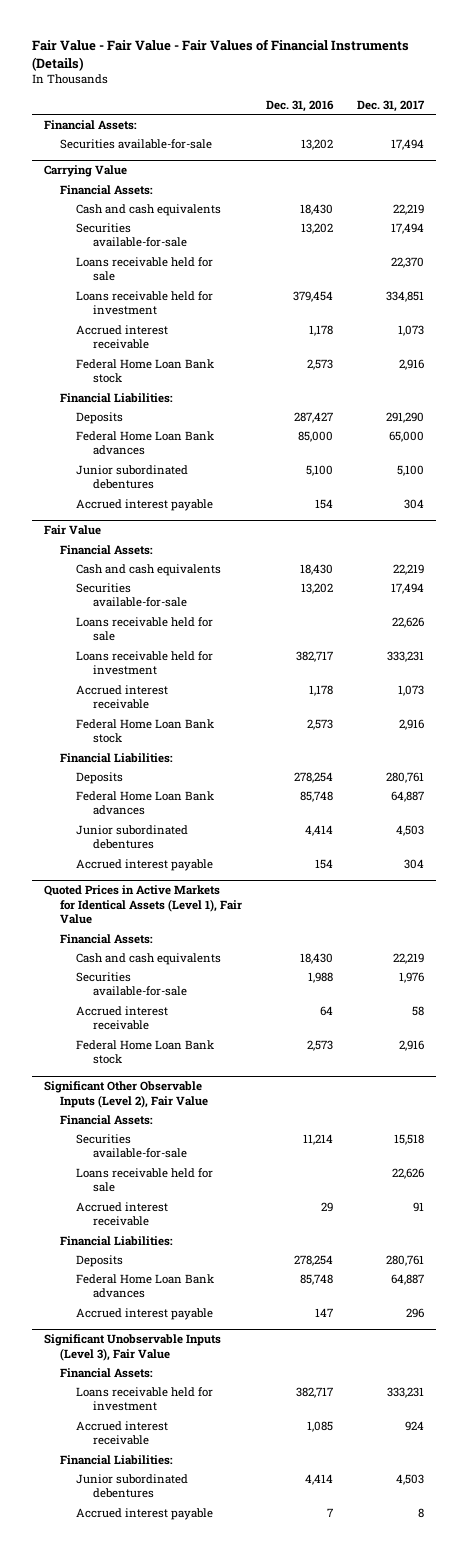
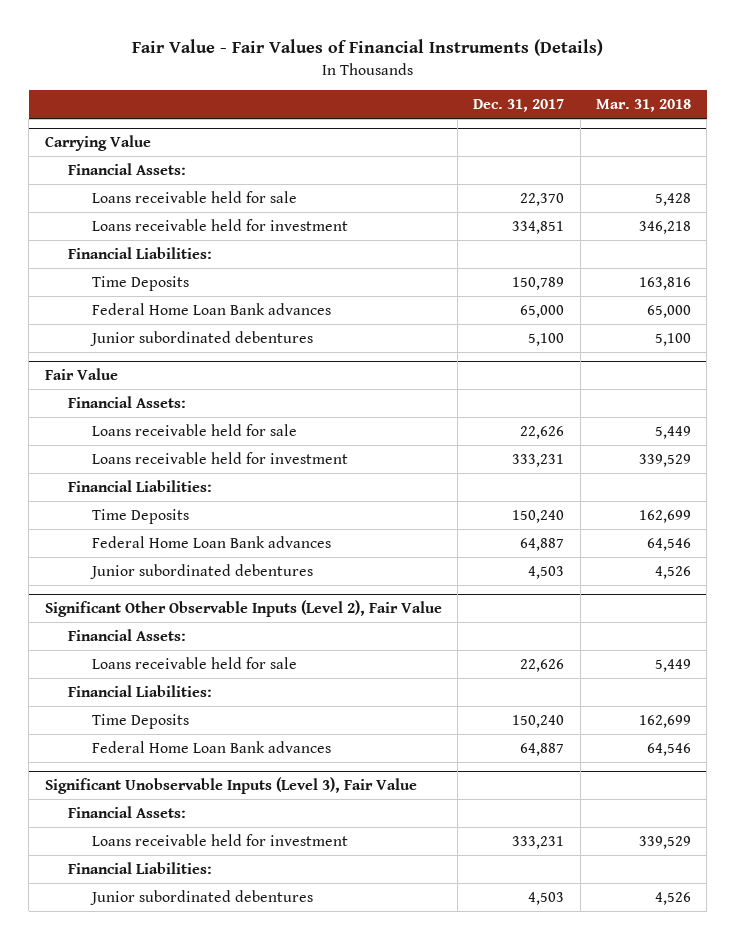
[32,39,410,71] Fair Value - Fair Value - Fair Values of Financial Instruments (Details) -> [131,39,603,57] Fair Value - Fair Values of Financial Instruments (Details)
[266,99,335,112] Dec. 31, 2016 -> none
none -> [596,99,692,113] Mar. 31, 2018
[44,119,138,130] Financial Assets: -> none
[60,138,213,149] Securities available-for-sale -> none
[76,203,222,216] Cash and cash equivalents -> none
[76,222,187,248] Securities available-for-sale -> none
[76,324,169,350] Accrued interest receivable -> none
[76,358,215,384] Federal Home Loan Bank stock -> none
[76,411,124,424] Deposits -> [91,275,189,291] Time Deposits
[386,411,425,423] 291,290 -> [512,276,565,290] 150,789
[76,498,214,511] Accrued interest payable -> none
[76,563,222,576] Cash and cash equivalents -> none
[76,582,187,608] Securities available-for-sale -> none
[76,684,169,710] Accrued interest receivable -> none
[76,718,215,744] Federal Home Loan Bank stock -> none
[76,771,124,784] Deposits -> [91,508,189,524] Time Deposits
[386,771,425,783] 280,761 -> [512,509,565,523] 150,240
[76,858,214,871] Accrued interest payable -> none
[44,885,243,925] Quoted Prices in Active Markets for Identical Assets (Level 1), Fair Value -> none
[60,933,154,944] Financial Assets: -> none
[76,952,222,965] Cash and cash equivalents -> none
[76,971,187,997] Securities available-for-sale -> none
[76,1005,169,1031] Accrued interest receivable -> none
[76,1039,215,1065] Federal Home Loan Bank stock -> none
[76,1133,187,1159] Securities available-for-sale -> none
[76,1201,169,1227] Accrued interest receivable -> none
[76,1254,124,1267] Deposits -> [91,713,189,729] Time Deposits
[386,1254,425,1266] 280,761 -> [512,714,565,728] 150,240
[76,1307,214,1320] Accrued interest payable -> none
[76,1420,169,1446] Accrued interest receivable -> none
[76,1507,214,1520] Accrued interest payable -> none

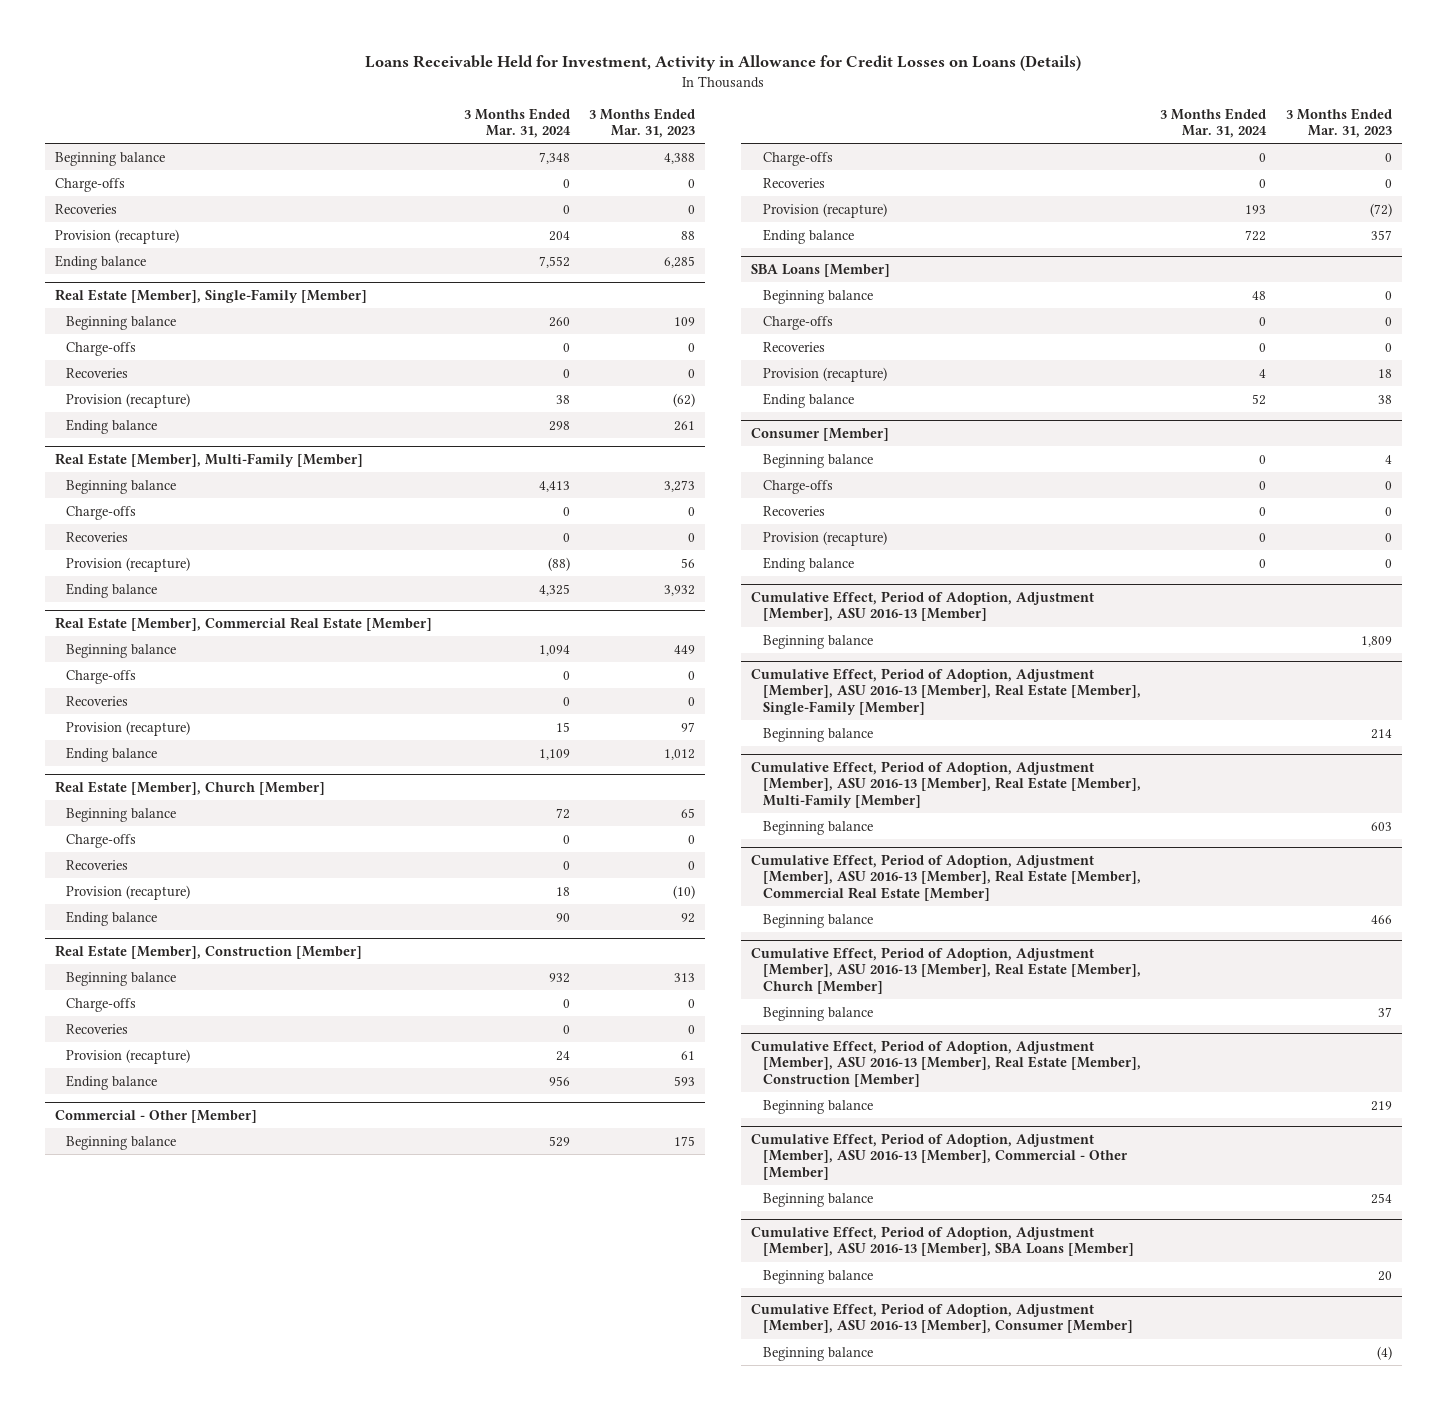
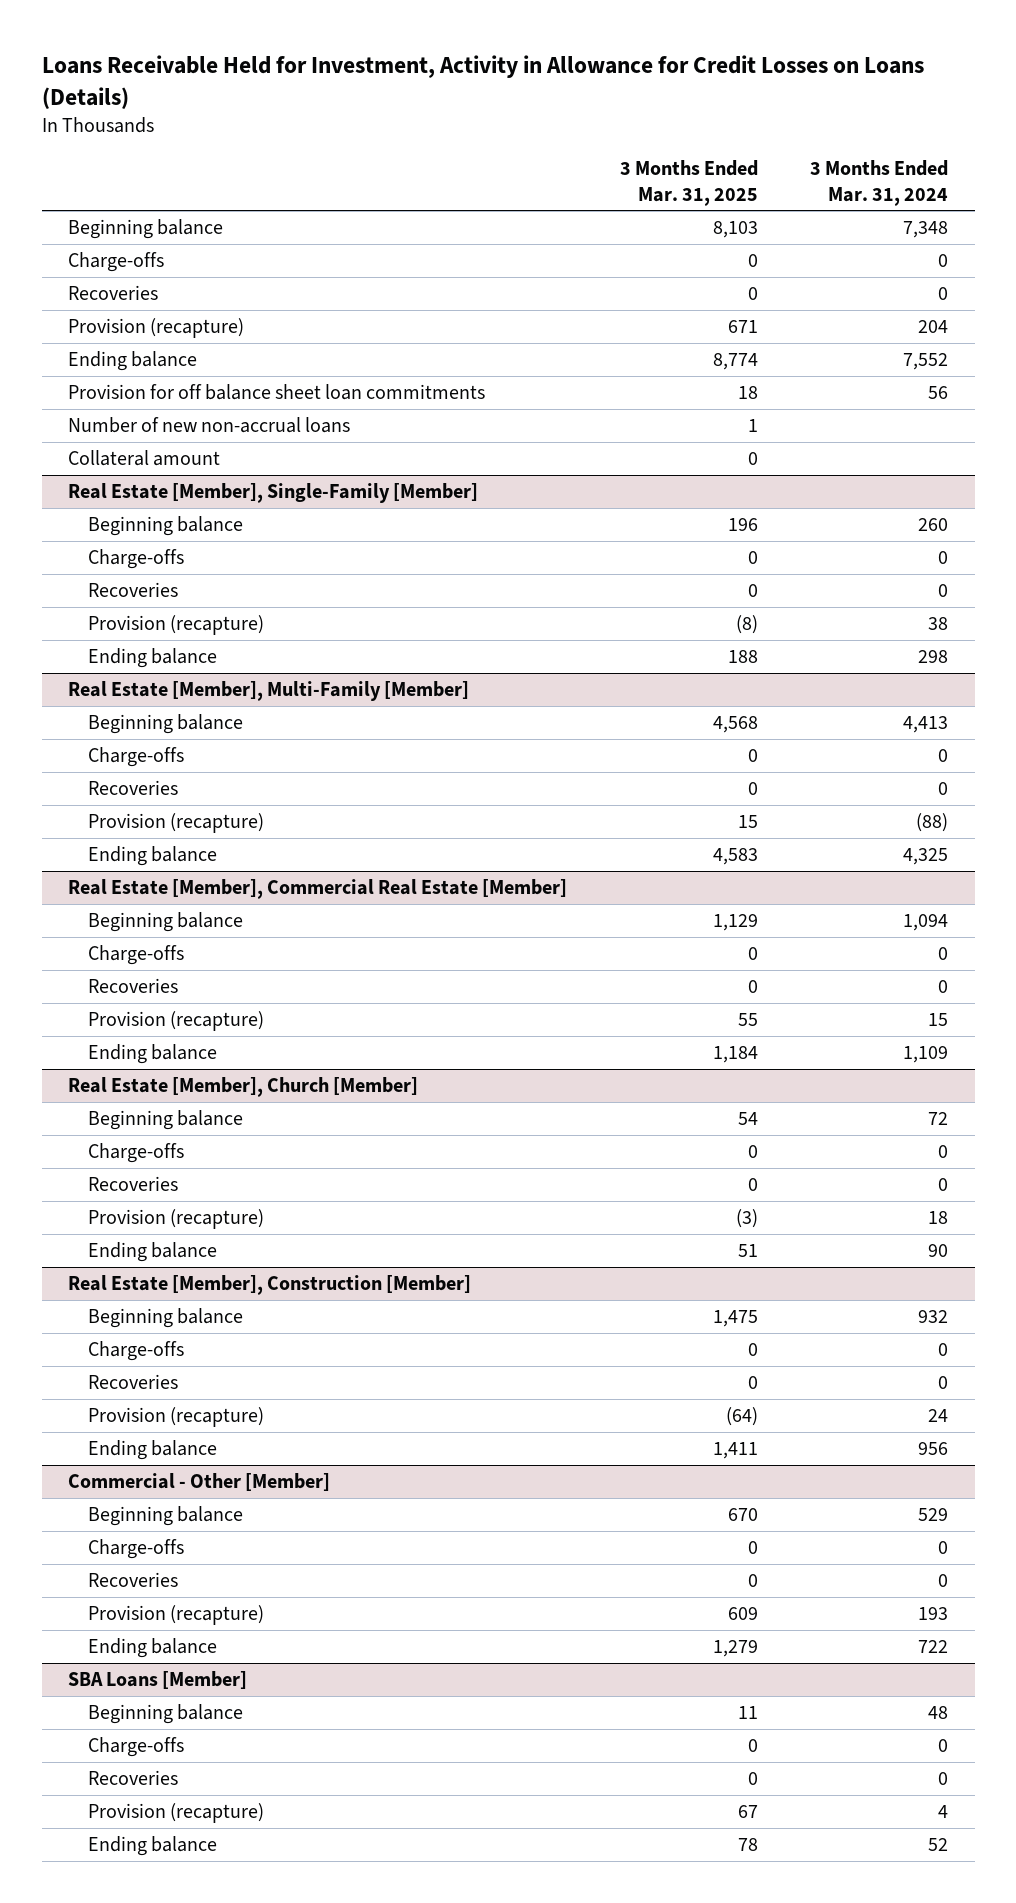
[589,107,696,139] 3 Months Ended Mar. 31, 2023 -> none
none -> [619,160,758,206] 3 Months Ended Mar. 31, 2025
none -> [68,384,486,401] Provision for off balance sheet loan commitments
none -> [68,417,351,434] Number of new non-accrual loans
none -> [68,450,221,467] Collateral amount
[751,427,890,441] Consumer [Member] -> none
[762,453,873,468] Beginning balance -> none
[762,479,833,494] Charge-offs -> none
[762,505,825,516] Recoveries -> none
[762,530,887,546] Provision (recapture) -> none
[762,556,854,572] Ending balance -> none
[751,590,1095,622] Cumulative Effect, Period of Adoption, Adjustment [Member], ASU 2016-13 [Member] -> none
[762,634,873,649] Beginning balance -> none
[751,667,1141,716] Cumulative Effect, Period of Adoption, Adjustment [Member], ASU 2016-13 [Member], Real Estate [Member], Single-Family [Member] -> none
[762,727,873,742] Beginning balance -> none
[751,760,1141,809] Cumulative Effect, Period of Adoption, Adjustment [Member], ASU 2016-13 [Member], Real Estate [Member], Multi-Family [Member] -> none
[762,820,873,835] Beginning balance -> none
[751,853,1141,902] Cumulative Effect, Period of Adoption, Adjustment [Member], ASU 2016-13 [Member], Real Estate [Member], Commercial Real Estate [Member] -> none
[762,913,873,928] Beginning balance -> none
[751,946,1141,995] Cumulative Effect, Period of Adoption, Adjustment [Member], ASU 2016-13 [Member], Real Estate [Member], Church [Member] -> none
[762,1006,873,1021] Beginning balance -> none
[751,1039,1141,1088] Cumulative Effect, Period of Adoption, Adjustment [Member], ASU 2016-13 [Member], Real Estate [Member], Construction [Member] -> none
[762,1099,873,1114] Beginning balance -> none
[751,1132,1128,1181] Cumulative Effect, Period of Adoption, Adjustment [Member], ASU 2016-13 [Member], Commercial - Other [Member] -> none
[762,1192,873,1207] Beginning balance -> none
[751,1225,1134,1257] Cumulative Effect, Period of Adoption, Adjustment [Member], ASU 2016-13 [Member], SBA Loans [Member] -> none
[762,1269,873,1284] Beginning balance -> none
[751,1302,1133,1334] Cumulative Effect, Period of Adoption, Adjustment [Member], ASU 2016-13 [Member], Consumer [Member] -> none
[762,1346,873,1361] Beginning balance -> none

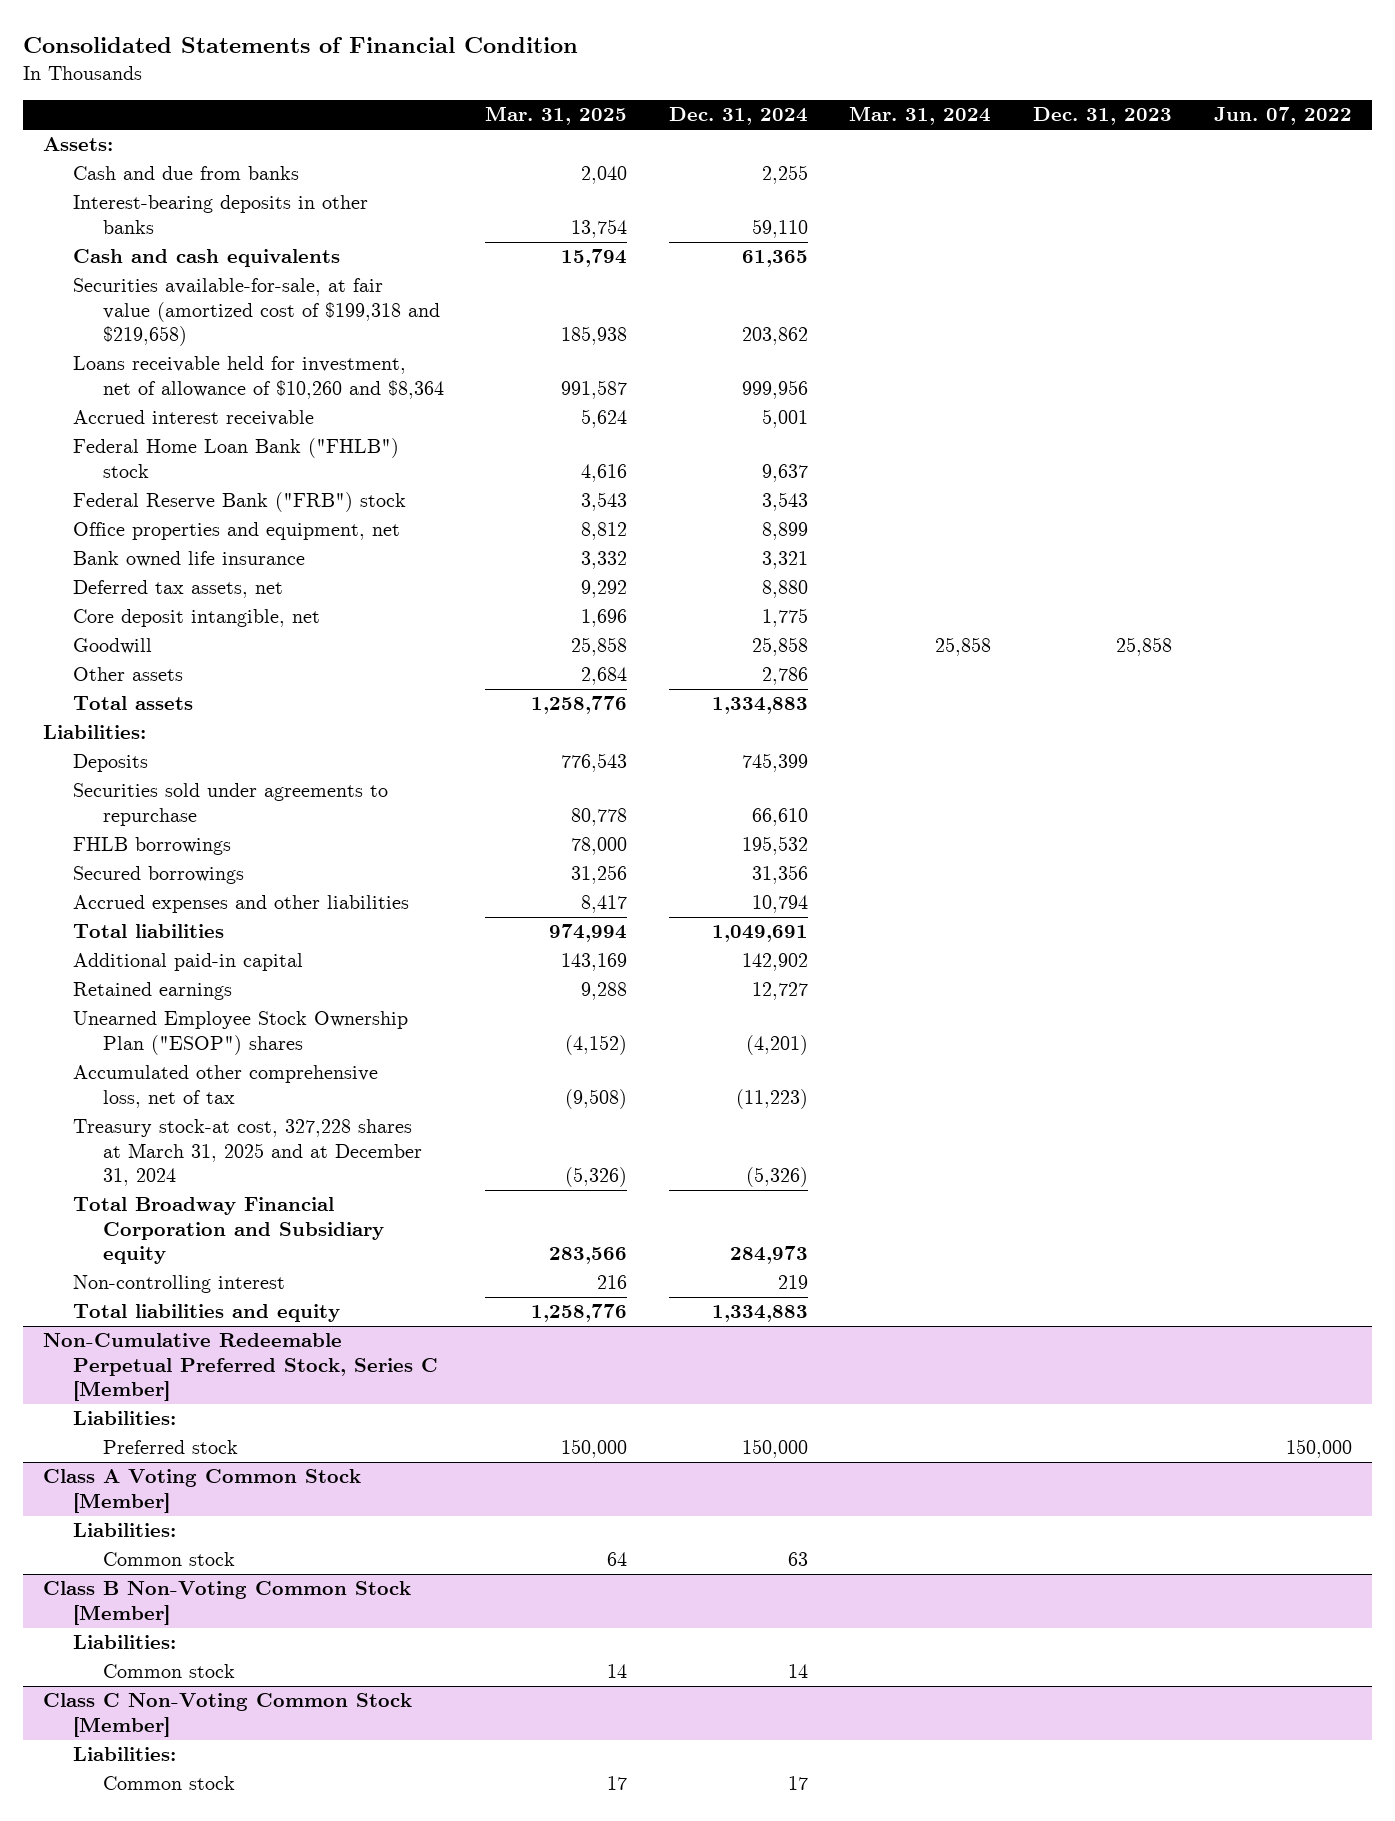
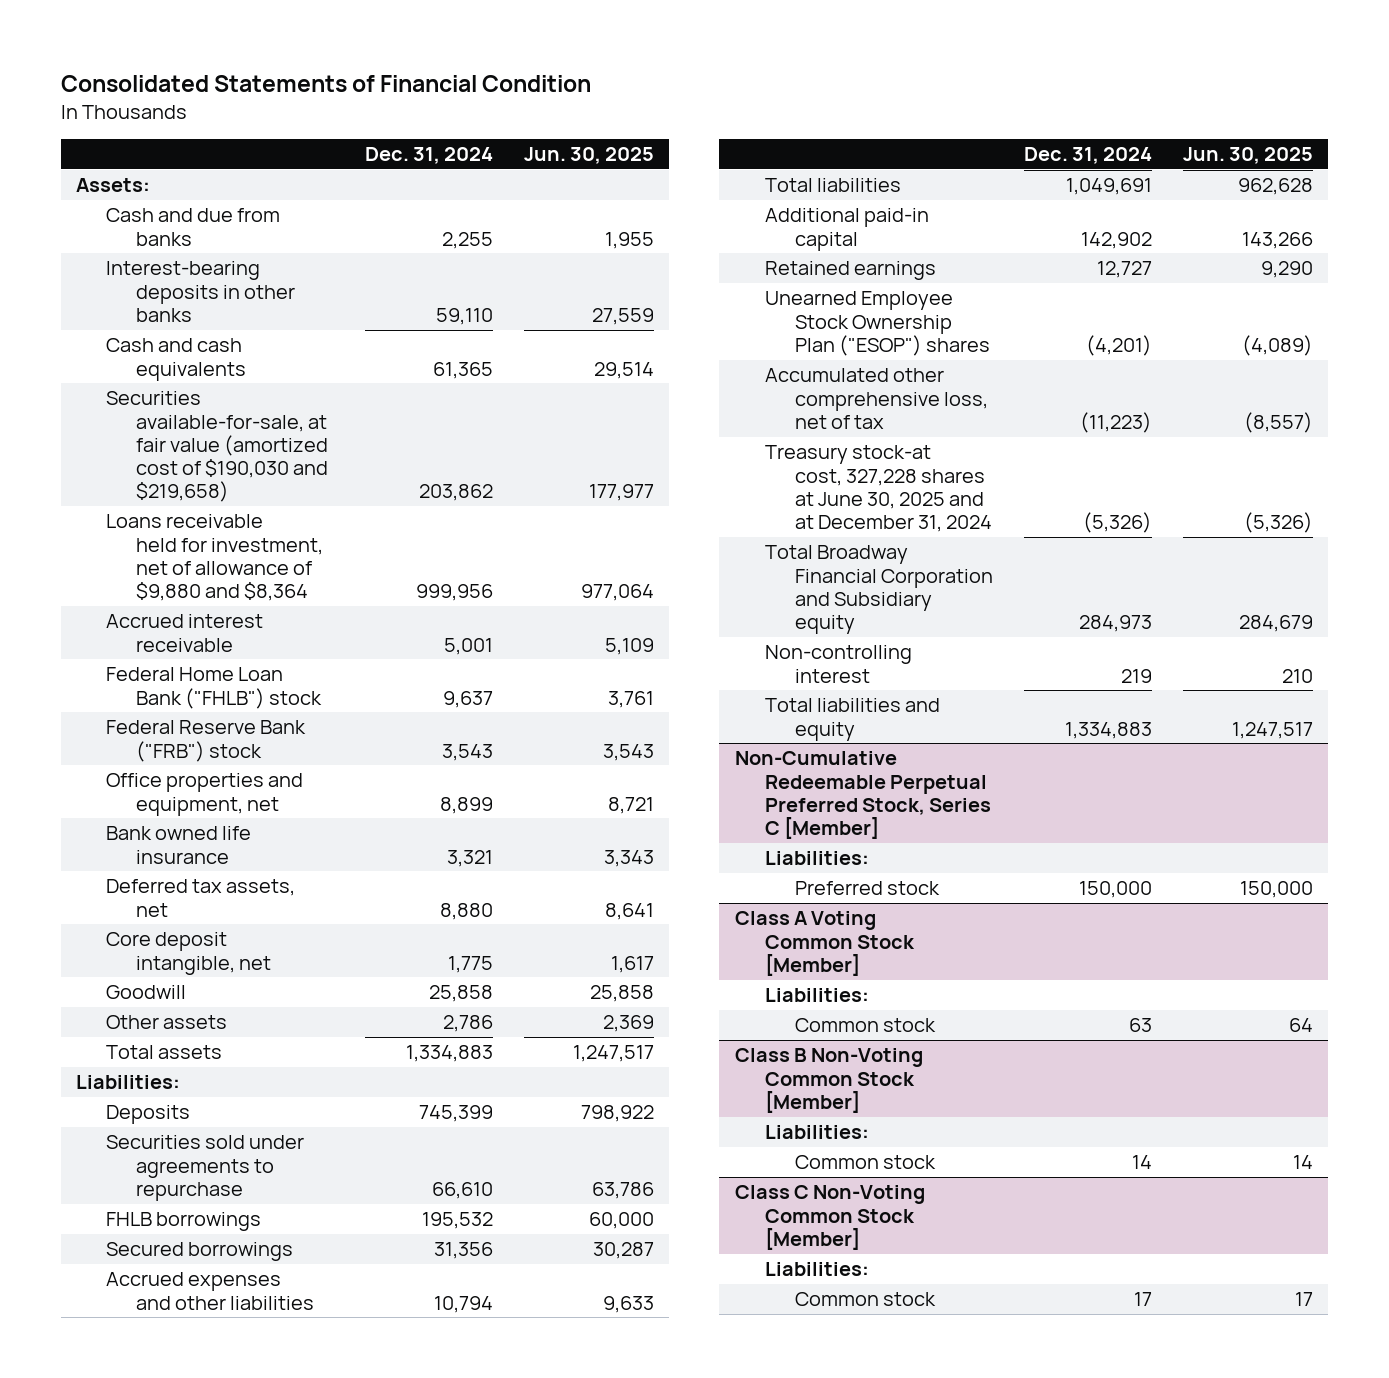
[485,106,628,126] Mar. 31, 2025 -> none
[849,106,992,126] Mar. 31, 2024 -> none
[1033,107,1173,126] Dec. 31, 2023 -> none
[1213,107,1352,126] Jun. 07, 2022 -> none
none -> [523,147,654,165] Jun. 30, 2025
[72,278,440,347] Securities available-for-sale, at fair value (amortized cost of $199,318 and $219,658) -> [106,391,329,503] Securities available-for-sale, at fair value (amortized cost of $190,030 and $219,658)
[72,356,444,399] Loans receivable held for investment, net of allowance of $10,260 and $8,364 -> [106,514,324,601] Loans receivable held for investment, net of allowance of $9,880 and $8,364
[72,1119,422,1187] Treasury stock-at cost, 327,228 shares at March 31, 2025 and at December 31, 2024 -> [764,445,992,532] Treasury stock-at cost, 327,228 shares at June 30, 2025 and at December 31, 2024

